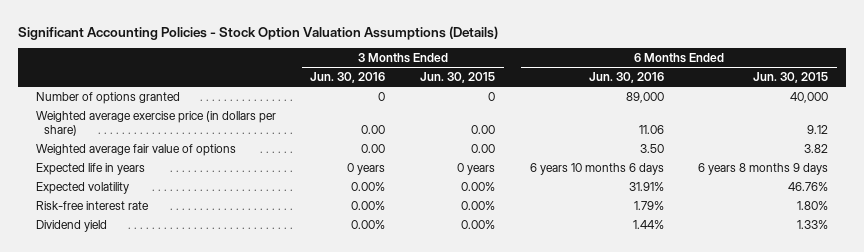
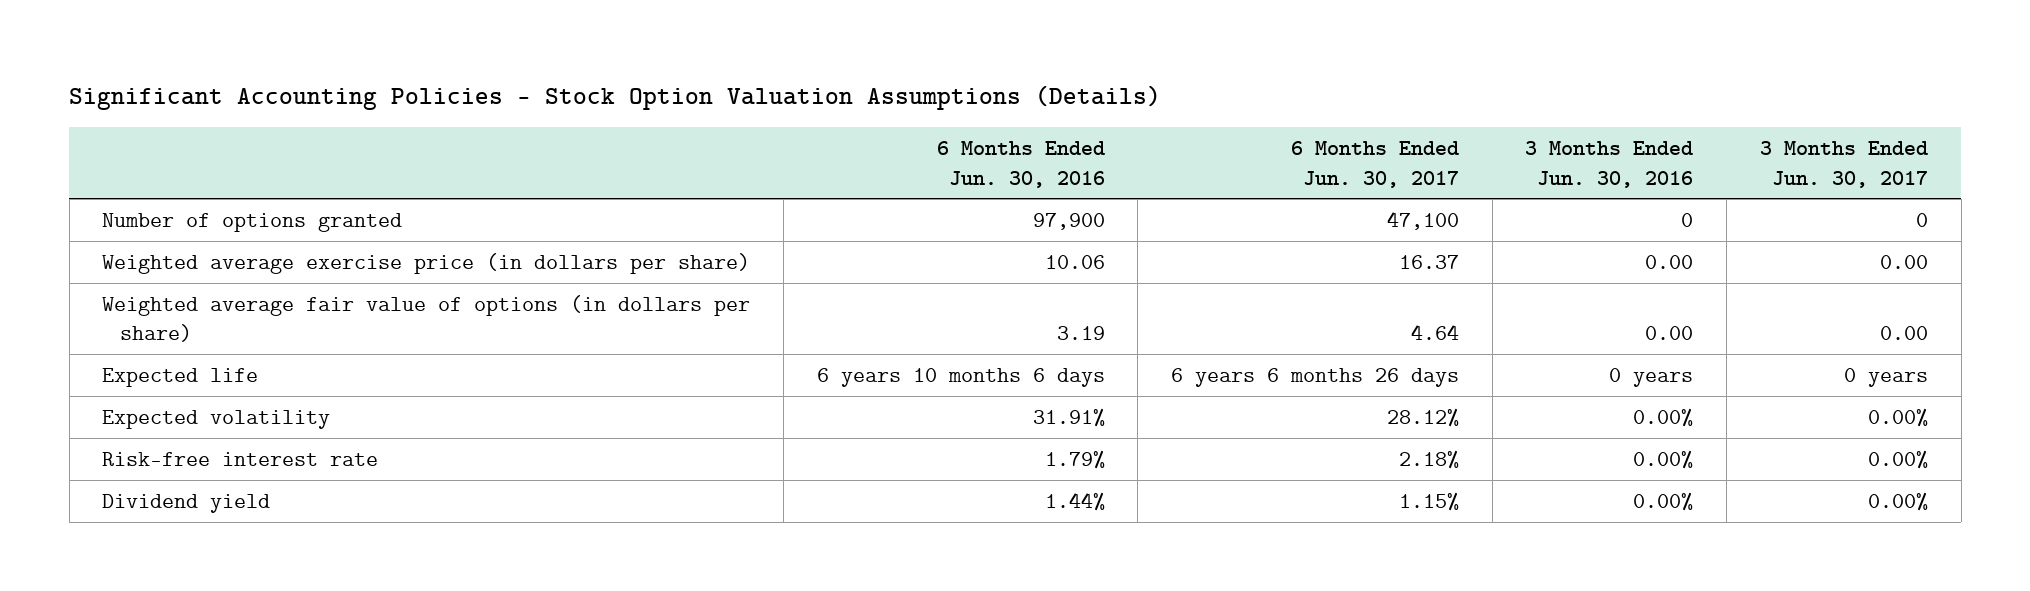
[419,72,495,84] Jun. 30, 2015 -> none
[753,72,829,84] Jun. 30, 2015 -> none
none -> [1291,141,1460,188] 6 Months Ended Jun. 30, 2017
none -> [1759,141,1928,188] 3 Months Ended Jun. 30, 2017
[625,91,664,103] 89,000 -> [1032,212,1105,230] 97,900
[638,125,664,135] 11.06 -> [1044,254,1105,269] 10.06
[35,143,236,156] Weighted average fair value of options -> [102,294,751,343] Weighted average fair value of options (in dollars per share)
[639,143,664,153] 3.50 -> [1056,326,1105,341] 3.19
[35,162,145,175] Expected life in years -> [102,367,259,387] Expected life

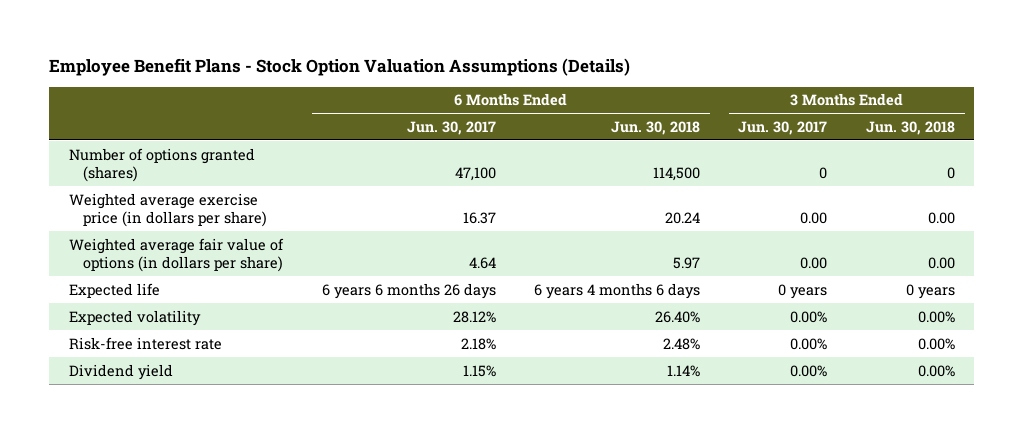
[69,85,1162,111] Significant Accounting Policies - Stock Option Valuation Assumptions (Details) -> [49,58,631,77] Employee Benefit Plans - Stock Option Valuation Assumptions (Details)
[936,141,1105,188] 6 Months Ended Jun. 30, 2016 -> none
[1525,141,1694,188] 3 Months Ended Jun. 30, 2016 -> none
none -> [610,120,700,135] Jun. 30, 2018
none -> [865,120,955,135] Jun. 30, 2018
[102,212,403,232] Number of options granted -> [68,147,255,182] Number of options granted (shares)

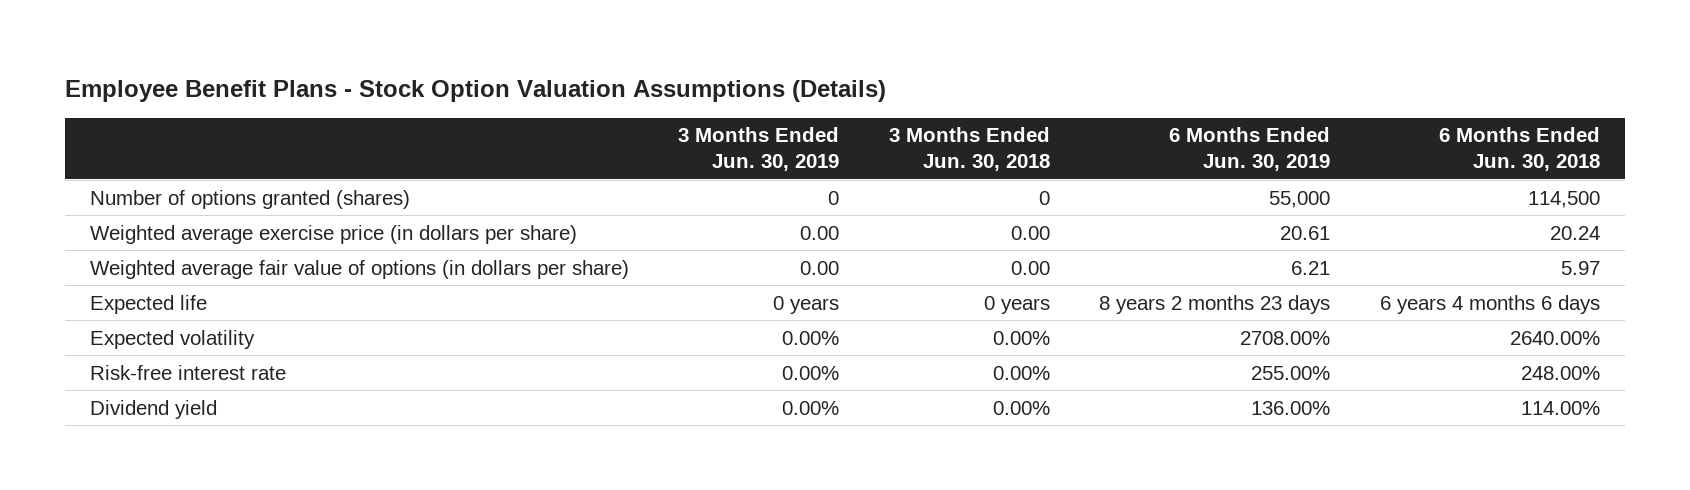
[406,120,496,135] Jun. 30, 2017 -> none
[738,120,828,135] Jun. 30, 2017 -> none
none -> [678,127,840,172] 3 Months Ended Jun. 30, 2019
none -> [1169,127,1331,172] 6 Months Ended Jun. 30, 2019
[654,310,700,323] 26.40% -> [1509,330,1600,345] 2640.00%
[662,337,700,350] 2.48% -> [1520,365,1600,380] 248.00%
[666,364,700,377] 1.14% -> [1520,400,1600,415] 114.00%

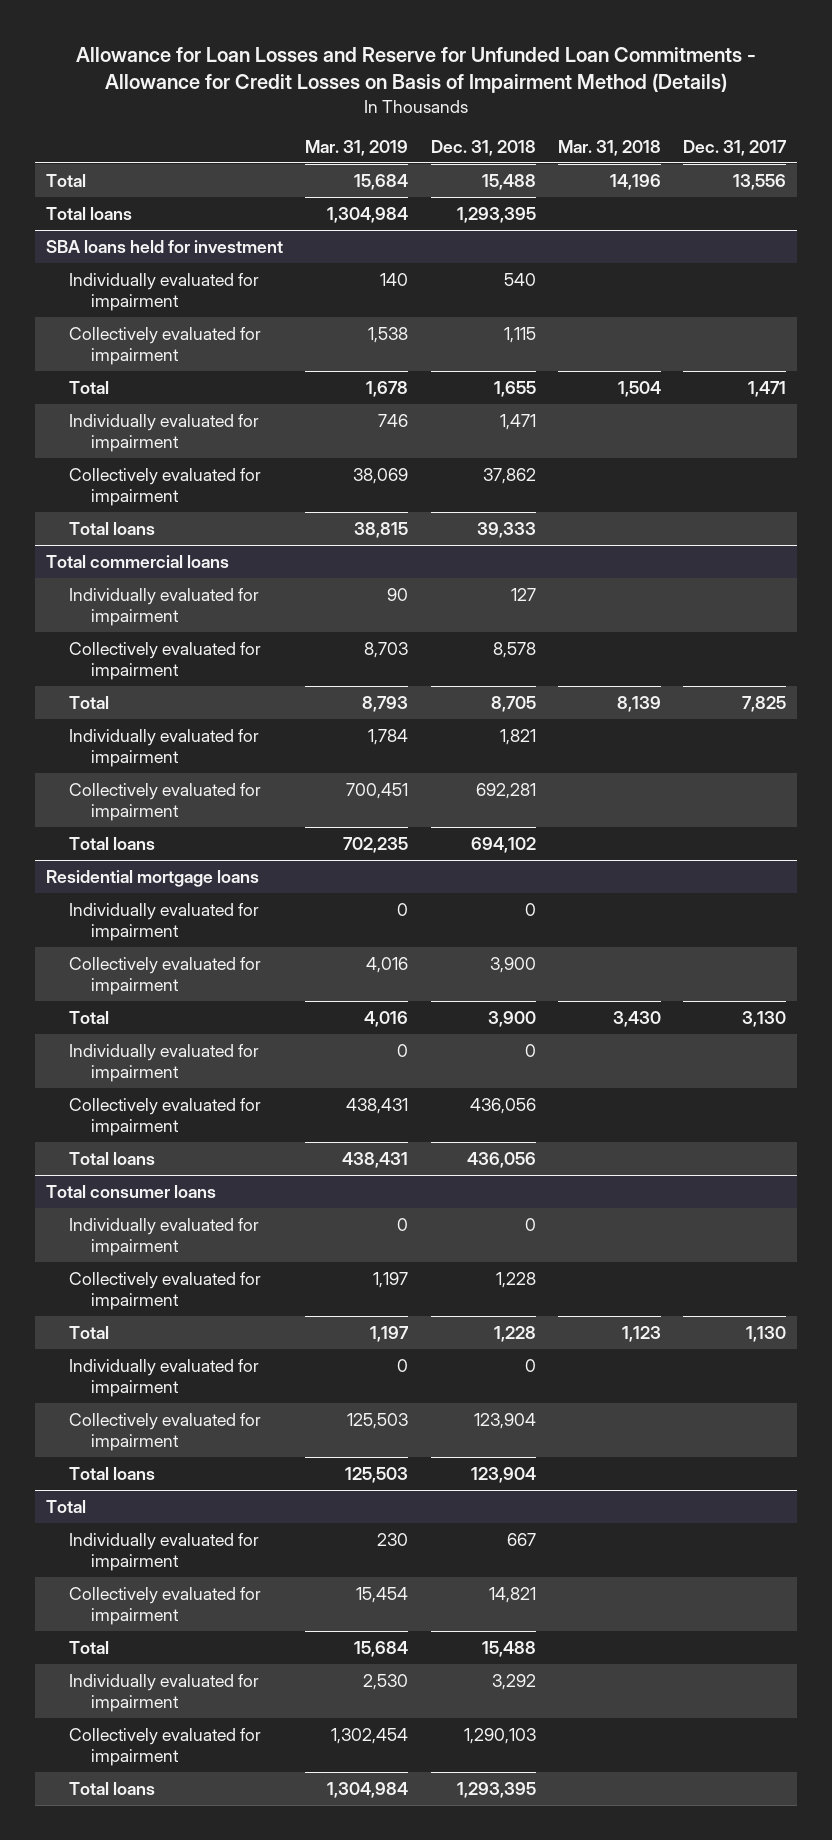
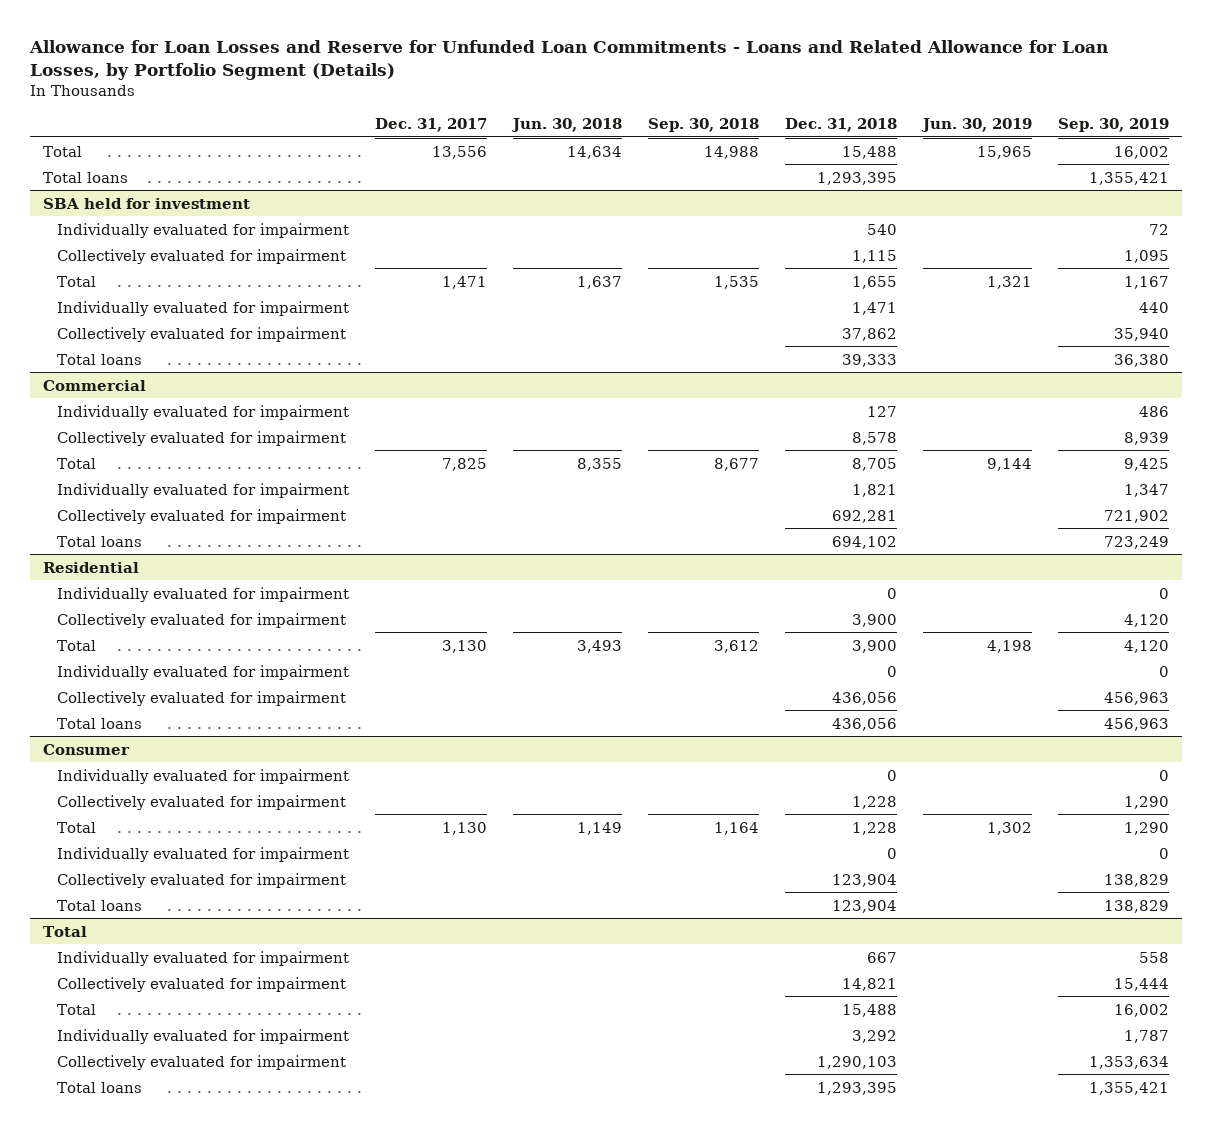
[76,47,757,94] Allowance for Loan Losses and Reserve for Unfunded Loan Commitments - Allowance for Credit Losses on Basis of Impairment Method (Details) -> [29,39,1109,80] Allowance for Loan Losses and Reserve for Unfunded Loan Commitments - Loans and Related Allowance for Loan Losses, by Portfolio Segment (Details)
[305,139,409,156] Mar. 31, 2019 -> none
[557,139,661,156] Mar. 31, 2018 -> none
none -> [511,117,623,132] Jun. 30, 2018
none -> [647,117,759,132] Sep. 30, 2018
none -> [920,117,1032,132] Jun. 30, 2019
none -> [1057,117,1169,132] Sep. 30, 2019
[46,239,284,253] SBA loans held for investment -> [43,197,251,209] SBA held for investment
[46,554,230,568] Total commercial loans -> [43,379,147,391] Commercial
[46,869,260,887] Residential mortgage loans -> [43,561,140,573] Residential
[46,1184,217,1198] Total consumer loans -> [43,743,131,755] Consumer

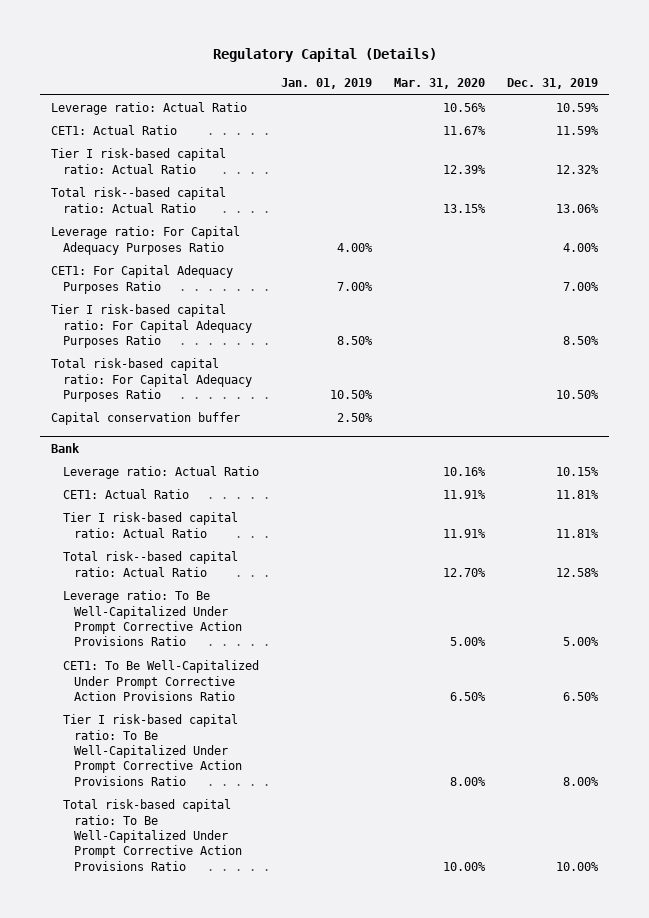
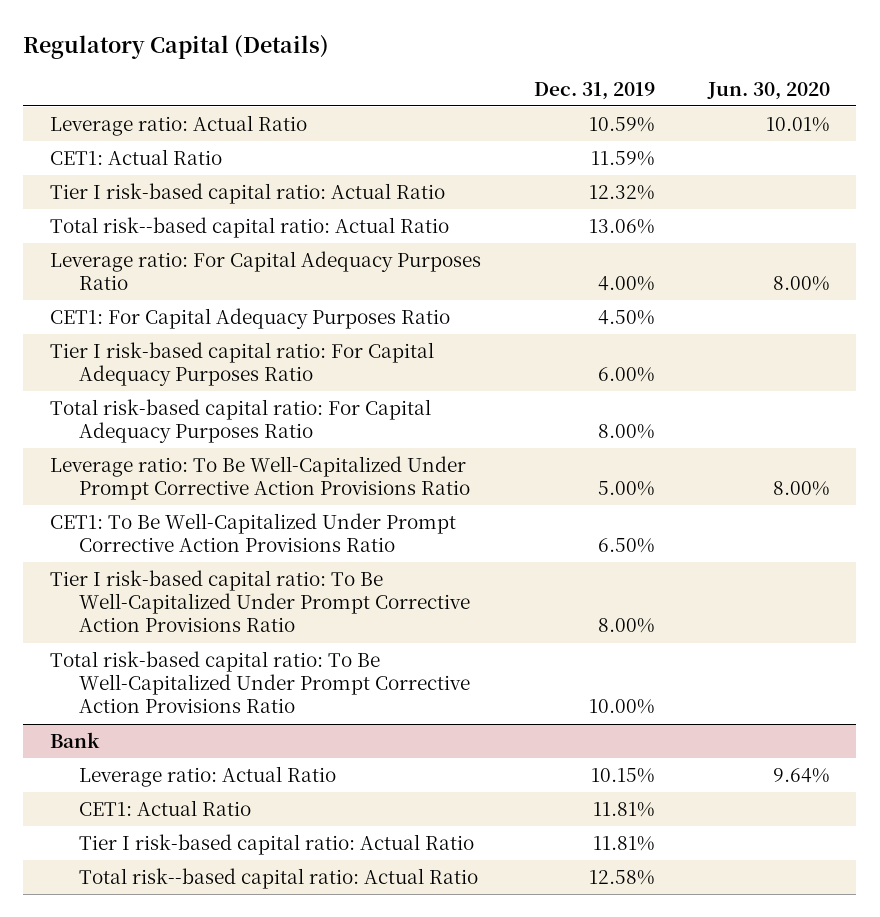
[280,78,372,90] Jan. 01, 2019 -> none
[393,78,485,90] Mar. 31, 2020 -> none
none -> [706,81,830,100] Jun. 30, 2020
[51,412,241,426] Capital conservation buffer -> none
[563,281,600,291] 7.00% -> [597,310,655,326] 4.50%
[563,335,600,345] 8.50% -> [597,367,655,383] 6.00%
[556,389,600,399] 10.50% -> [597,424,655,440] 8.00%
none -> [49,456,470,501] Leverage ratio: To Be Well-Capitalized Under Prompt Corrective Action Provisions Ratio
none -> [49,513,456,553] CET1: To Be Well-Capitalized Under Prompt Corrective Action Provisions Ratio
none -> [49,570,470,633] Tier I risk-based capital ratio: To Be Well-Capitalized Under Prompt Corrective Action Provisions Ratio
none -> [49,651,470,714] Total risk-based capital ratio: To Be Well-Capitalized Under Prompt Corrective Action Provisions Ratio
[62,590,243,647] Leverage ratio: To Be Well-Capitalized Under Prompt Corrective Action Provisions Ratio -> none
[62,660,259,701] CET1: To Be Well-Capitalized Under Prompt Corrective Action Provisions Ratio -> none
[62,714,243,786] Tier I risk-based capital ratio: To Be Well-Capitalized Under Prompt Corrective Action Provisions Ratio -> none
[62,799,243,871] Total risk-based capital ratio: To Be Well-Capitalized Under Prompt Corrective Action Provisions Ratio -> none

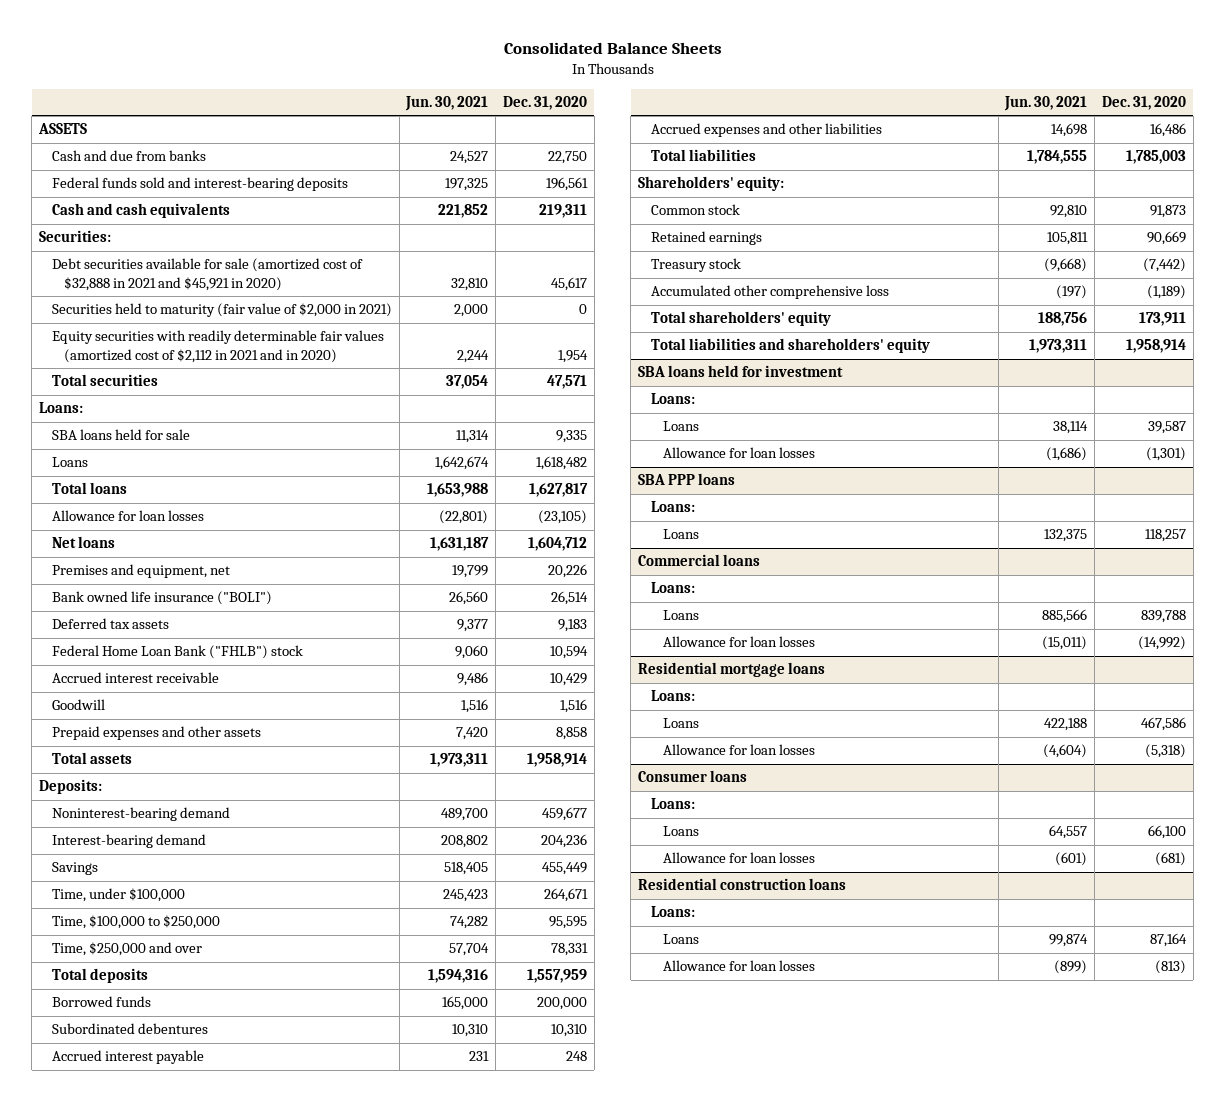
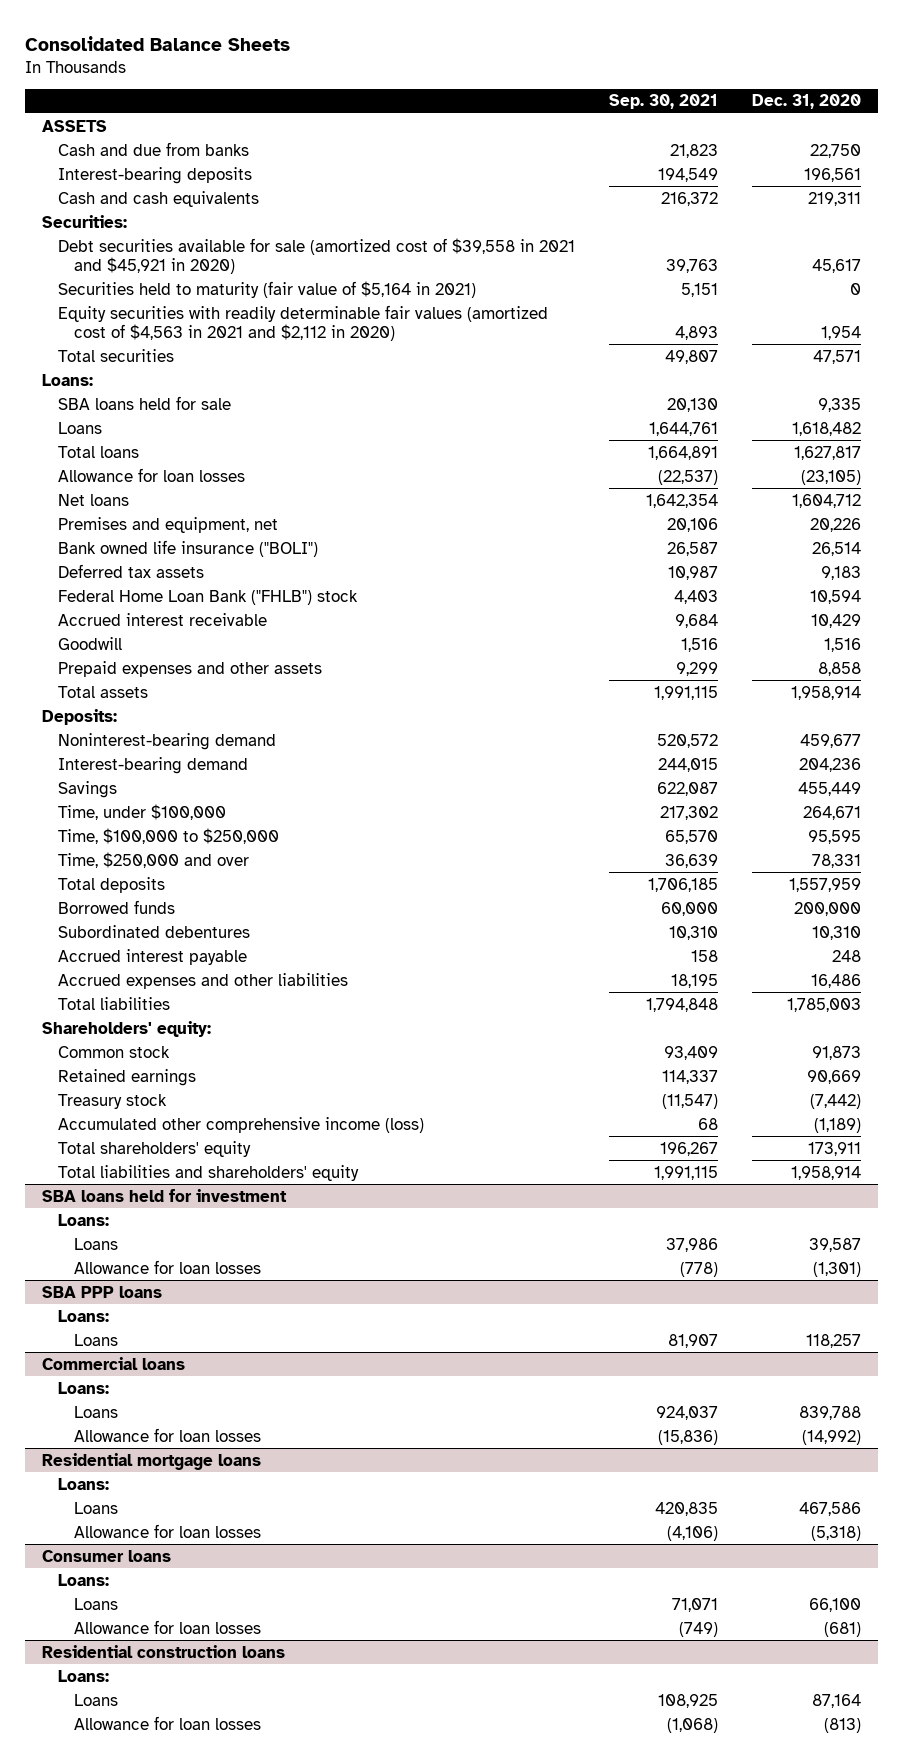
[405,95,489,111] Jun. 30, 2021 -> none
none -> [609,94,719,110] Sep. 30, 2021
[51,177,348,192] Federal funds sold and interest-bearing deposits -> [58,166,253,184] Interest-bearing deposits
[51,258,363,291] Debt securities available for sale (amortized cost of $32,888 in 2021 and $45,921 in 2020) -> [58,237,576,274] Debt securities available for sale (amortized cost of $39,558 in 2021 and $45,921 in 2020)
[51,303,392,318] Securities held to maturity (fair value of $2,000 in 2021) -> [58,280,477,298] Securities held to maturity (fair value of $5,164 in 2021)
[51,330,384,363] Equity securities with readily determinable fair values (amortized cost of $2,112 in 2021 and in 2020) -> [58,304,549,341] Equity securities with readily determinable fair values (amortized cost of $4,563 in 2021 and $2,112 in 2020)
[650,285,889,300] Accumulated other comprehensive loss -> [58,1116,425,1133] Accumulated other comprehensive income (loss)

